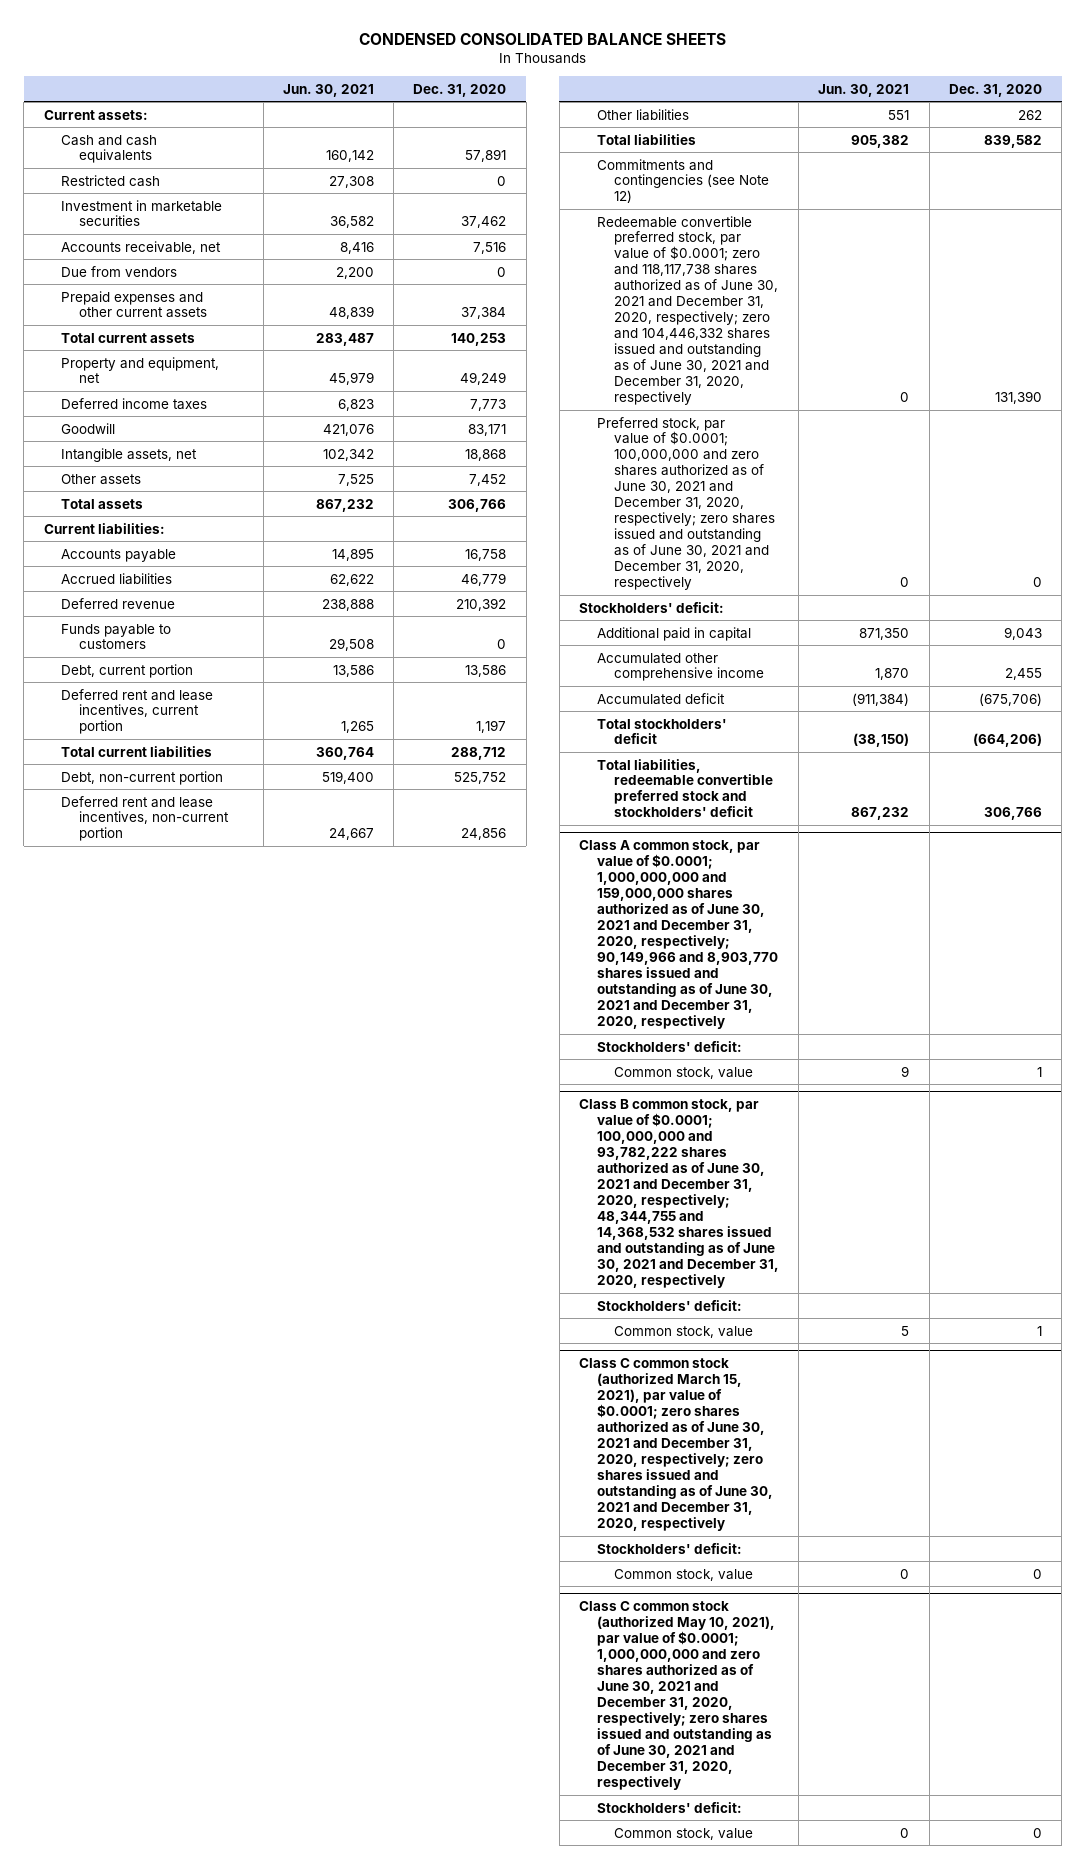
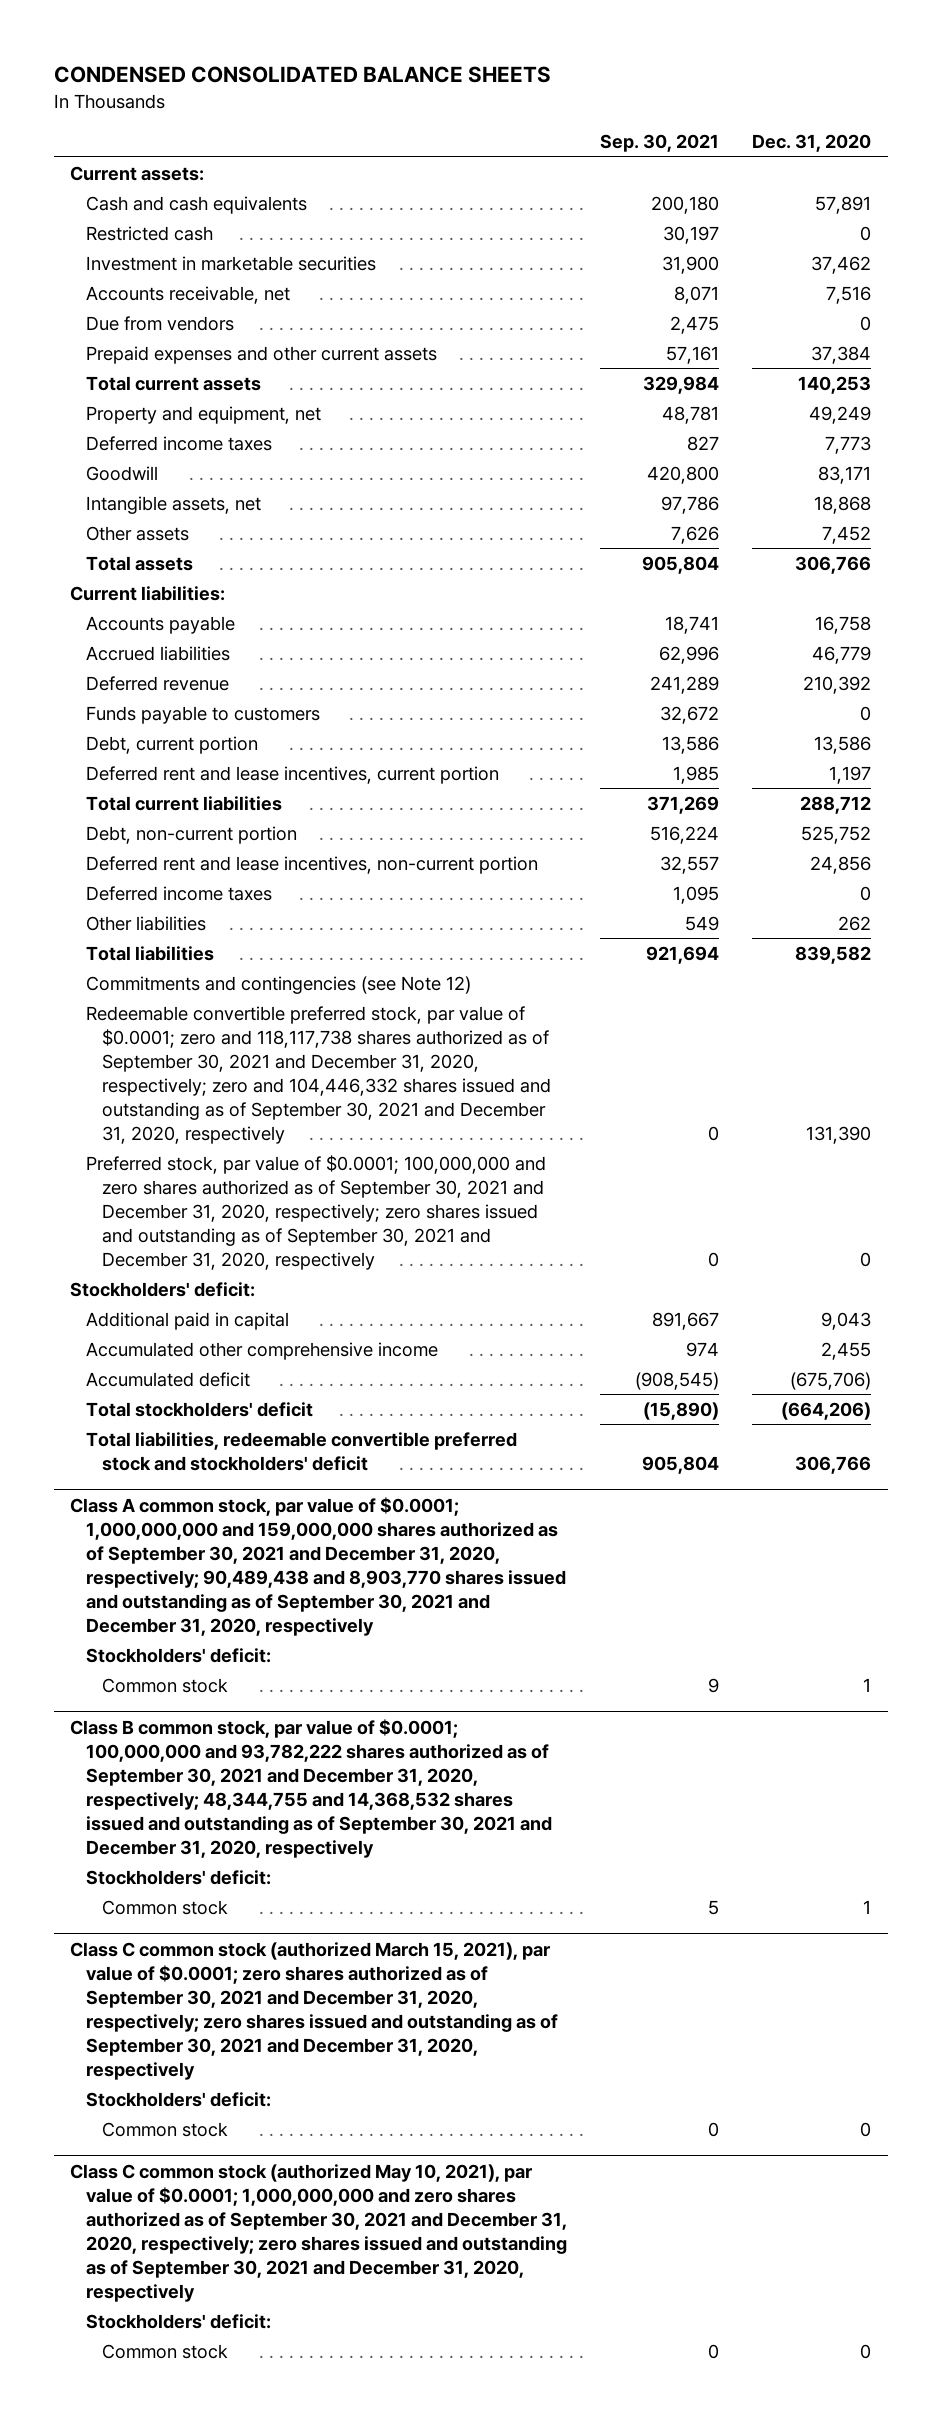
[282,83,374,97] Jun. 30, 2021 -> none
none -> [600,133,720,152] Sep. 30, 2021
none -> [86,885,273,901] Deferred income taxes
[596,215,779,405] Redeemable convertible preferred stock, par value of $0.0001; zero and 118,117,738 shares authorized as of June 30, 2021 and December 31, 2020, respectively; zero and 104,446,332 shares issued and outstanding as of June 30, 2021 and December 31, 2020, respectively -> [86,1005,552,1144] Redeemable convertible preferred stock, par value of $0.0001; zero and 118,117,738 shares authorized as of September 30, 2021 and December 31, 2020, respectively; zero and 104,446,332 shares issued and outstanding as of September 30, 2021 and December 31, 2020, respectively
[596,416,776,590] Preferred stock, par value of $0.0001; 100,000,000 and zero shares authorized as of June 30, 2021 and December 31, 2020, respectively; zero shares issued and outstanding as of June 30, 2021 and December 31, 2020, respectively -> [86,1154,547,1270] Preferred stock, par value of $0.0001; 100,000,000 and zero shares authorized as of September 30, 2021 and December 31, 2020, respectively; zero shares issued and outstanding as of September 30, 2021 and December 31, 2020, respectively
[579,840,778,1029] Class A common stock, par value of $0.0001; 1,000,000,000 and 159,000,000 shares authorized as of June 30, 2021 and December 31, 2020, respectively; 90,149,966 and 8,903,770 shares issued and outstanding as of June 30, 2021 and December 31, 2020, respectively -> [70,1496,567,1636] Class A common stock, par value of $0.0001; 1,000,000,000 and 159,000,000 shares authorized as of September 30, 2021 and December 31, 2020, respectively; 90,489,438 and 8,903,770 shares issued and outstanding as of September 30, 2021 and December 31, 2020, respectively
[614,1066,754,1079] Common stock, value -> [102,1677,229,1693] Common stock
[579,1099,779,1288] Class B common stock, par value of $0.0001; 100,000,000 and 93,782,222 shares authorized as of June 30, 2021 and December 31, 2020, respectively; 48,344,755 and 14,368,532 shares issued and outstanding as of June 30, 2021 and December 31, 2020, respectively -> [70,1718,553,1858] Class B common stock, par value of $0.0001; 100,000,000 and 93,782,222 shares authorized as of September 30, 2021 and December 31, 2020, respectively; 48,344,755 and 14,368,532 shares issued and outstanding as of September 30, 2021 and December 31, 2020, respectively
[614,1325,754,1338] Common stock, value -> [102,1899,229,1915] Common stock
[579,1358,773,1531] Class C common stock (authorized March 15, 2021), par value of $0.0001; zero shares authorized as of June 30, 2021 and December 31, 2020, respectively; zero shares issued and outstanding as of June 30, 2021 and December 31, 2020, respectively -> [70,1941,559,2080] Class C common stock (authorized March 15, 2021), par value of $0.0001; zero shares authorized as of September 30, 2021 and December 31, 2020, respectively; zero shares issued and outstanding as of September 30, 2021 and December 31, 2020, respectively
[614,1568,754,1581] Common stock, value -> [102,2121,229,2137] Common stock
[579,1601,775,1790] Class C common stock (authorized May 10, 2021), par value of $0.0001; 1,000,000,000 and zero shares authorized as of June 30, 2021 and December 31, 2020, respectively; zero shares issued and outstanding as of June 30, 2021 and December 31, 2020, respectively -> [70,2163,568,2302] Class C common stock (authorized May 10, 2021), par value of $0.0001; 1,000,000,000 and zero shares authorized as of September 30, 2021 and December 31, 2020, respectively; zero shares issued and outstanding as of September 30, 2021 and December 31, 2020, respectively
[614,1827,754,1840] Common stock, value -> [102,2343,229,2359] Common stock

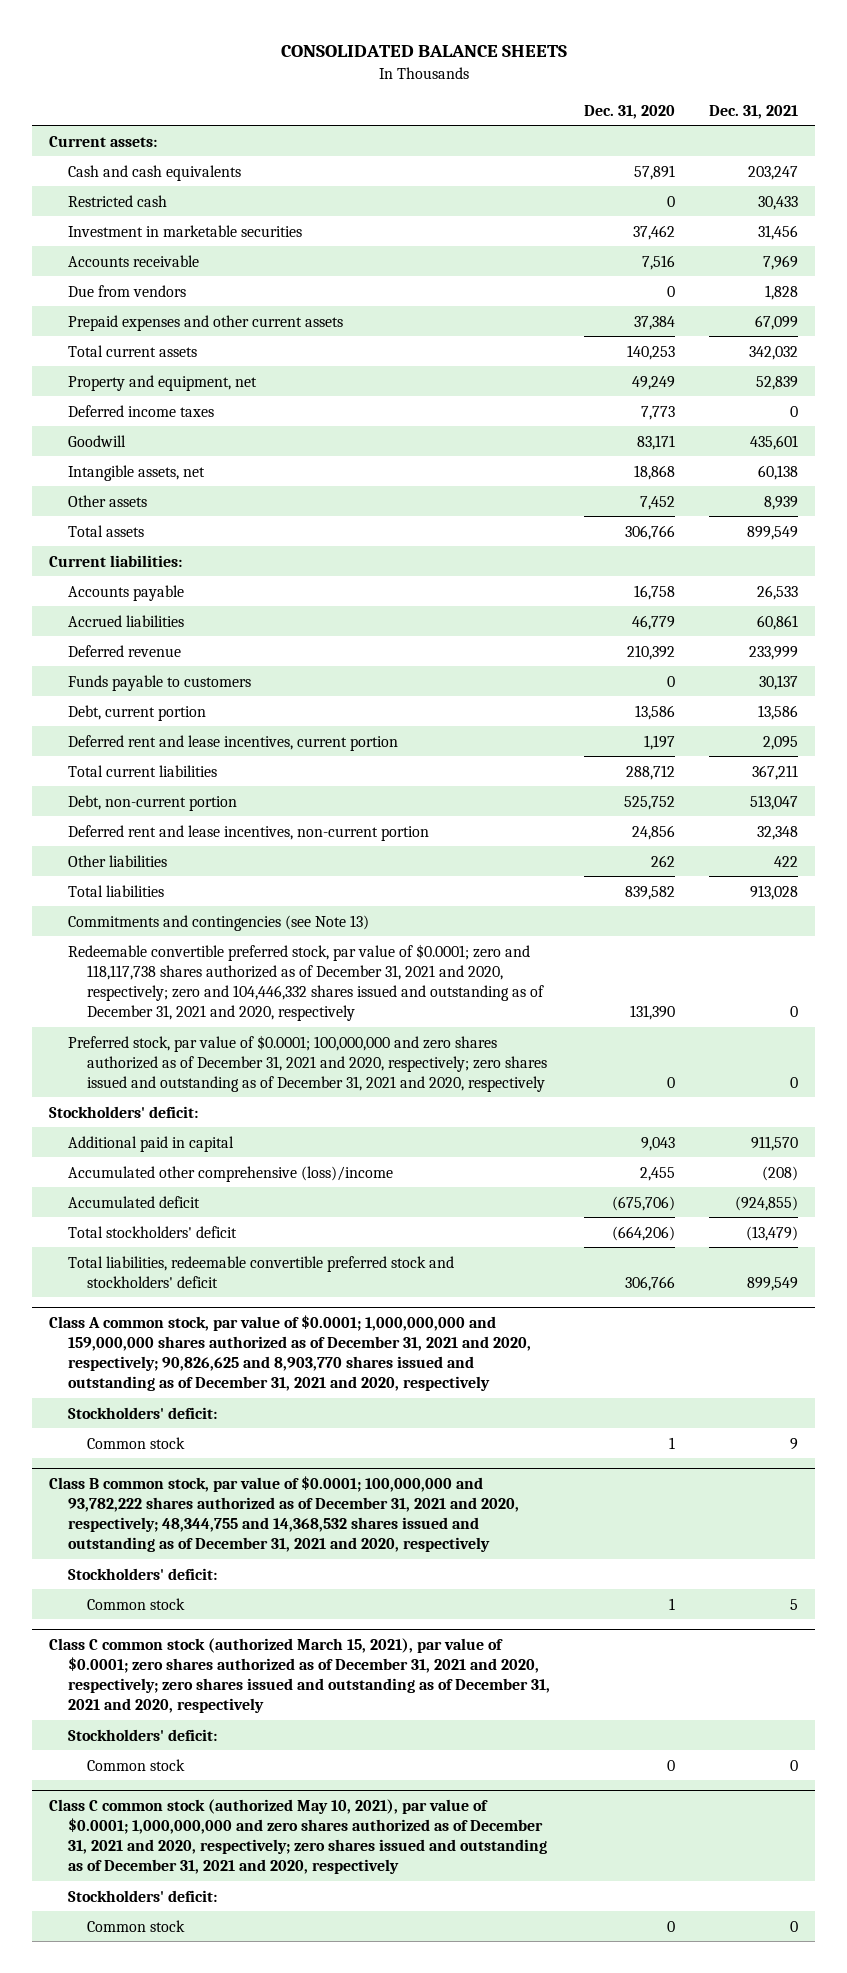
[53,66,551,84] CONDENSED CONSOLIDATED BALANCE SHEETS -> [280,45,567,58] CONSOLIDATED BALANCE SHEETS
[600,133,720,152] Sep. 30, 2021 -> none
none -> [708,104,798,119] Dec. 31, 2021
[86,285,291,304] Accounts receivable, net -> [67,254,199,267] Accounts receivable
[86,885,273,901] Deferred income taxes -> none
[86,975,472,994] Commitments and contingencies (see Note 12) -> [67,914,369,931] Commitments and contingencies (see Note 13)
[86,1005,552,1144] Redeemable convertible preferred stock, par value of $0.0001; zero and 118,117,738 shares authorized as of September 30, 2021 and December 31, 2020, respectively; zero and 104,446,332 shares issued and outstanding as of September 30, 2021 and December 31, 2020, respectively -> [67,943,544,1022] Redeemable convertible preferred stock, par value of $0.0001; zero and 118,117,738 shares authorized as of December 31, 2021 and 2020, respectively; zero and 104,446,332 shares issued and outstanding as of December 31, 2021 and 2020, respectively
[86,1154,547,1270] Preferred stock, par value of $0.0001; 100,000,000 and zero shares authorized as of September 30, 2021 and December 31, 2020, respectively; zero shares issued and outstanding as of September 30, 2021 and December 31, 2020, respectively -> [67,1034,547,1092] Preferred stock, par value of $0.0001; 100,000,000 and zero shares authorized as of December 31, 2021 and 2020, respectively; zero shares issued and outstanding as of December 31, 2021 and 2020, respectively
[86,1341,439,1360] Accumulated other comprehensive income -> [67,1165,393,1182] Accumulated other comprehensive (loss)/income
[70,1496,567,1636] Class A common stock, par value of $0.0001; 1,000,000,000 and 159,000,000 shares authorized as of September 30, 2021 and December 31, 2020, respectively; 90,489,438 and 8,903,770 shares issued and outstanding as of September 30, 2021 and December 31, 2020, respectively -> [49,1314,531,1392] Class A common stock, par value of $0.0001; 1,000,000,000 and 159,000,000 shares authorized as of December 31, 2021 and 2020, respectively; 90,826,625 and 8,903,770 shares issued and outstanding as of December 31, 2021 and 2020, respectively
[70,1718,553,1858] Class B common stock, par value of $0.0001; 100,000,000 and 93,782,222 shares authorized as of September 30, 2021 and December 31, 2020, respectively; 48,344,755 and 14,368,532 shares issued and outstanding as of September 30, 2021 and December 31, 2020, respectively -> [49,1475,519,1553] Class B common stock, par value of $0.0001; 100,000,000 and 93,782,222 shares authorized as of December 31, 2021 and 2020, respectively; 48,344,755 and 14,368,532 shares issued and outstanding as of December 31, 2021 and 2020, respectively
[70,1941,559,2080] Class C common stock (authorized March 15, 2021), par value of $0.0001; zero shares authorized as of September 30, 2021 and December 31, 2020, respectively; zero shares issued and outstanding as of September 30, 2021 and December 31, 2020, respectively -> [49,1637,550,1714] Class C common stock (authorized March 15, 2021), par value of $0.0001; zero shares authorized as of December 31, 2021 and 2020, respectively; zero shares issued and outstanding as of December 31, 2021 and 2020, respectively
[70,2163,568,2302] Class C common stock (authorized May 10, 2021), par value of $0.0001; 1,000,000,000 and zero shares authorized as of September 30, 2021 and December 31, 2020, respectively; zero shares issued and outstanding as of September 30, 2021 and December 31, 2020, respectively -> [49,1798,547,1875] Class C common stock (authorized May 10, 2021), par value of $0.0001; 1,000,000,000 and zero shares authorized as of December 31, 2021 and 2020, respectively; zero shares issued and outstanding as of December 31, 2021 and 2020, respectively

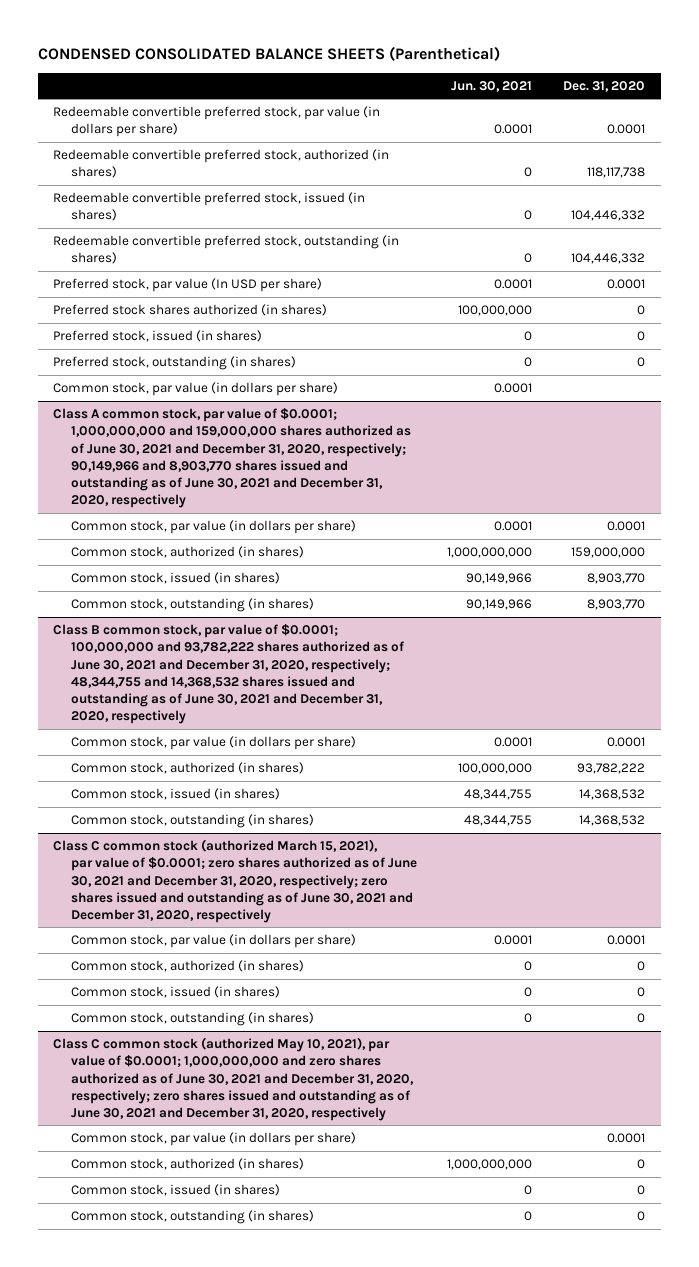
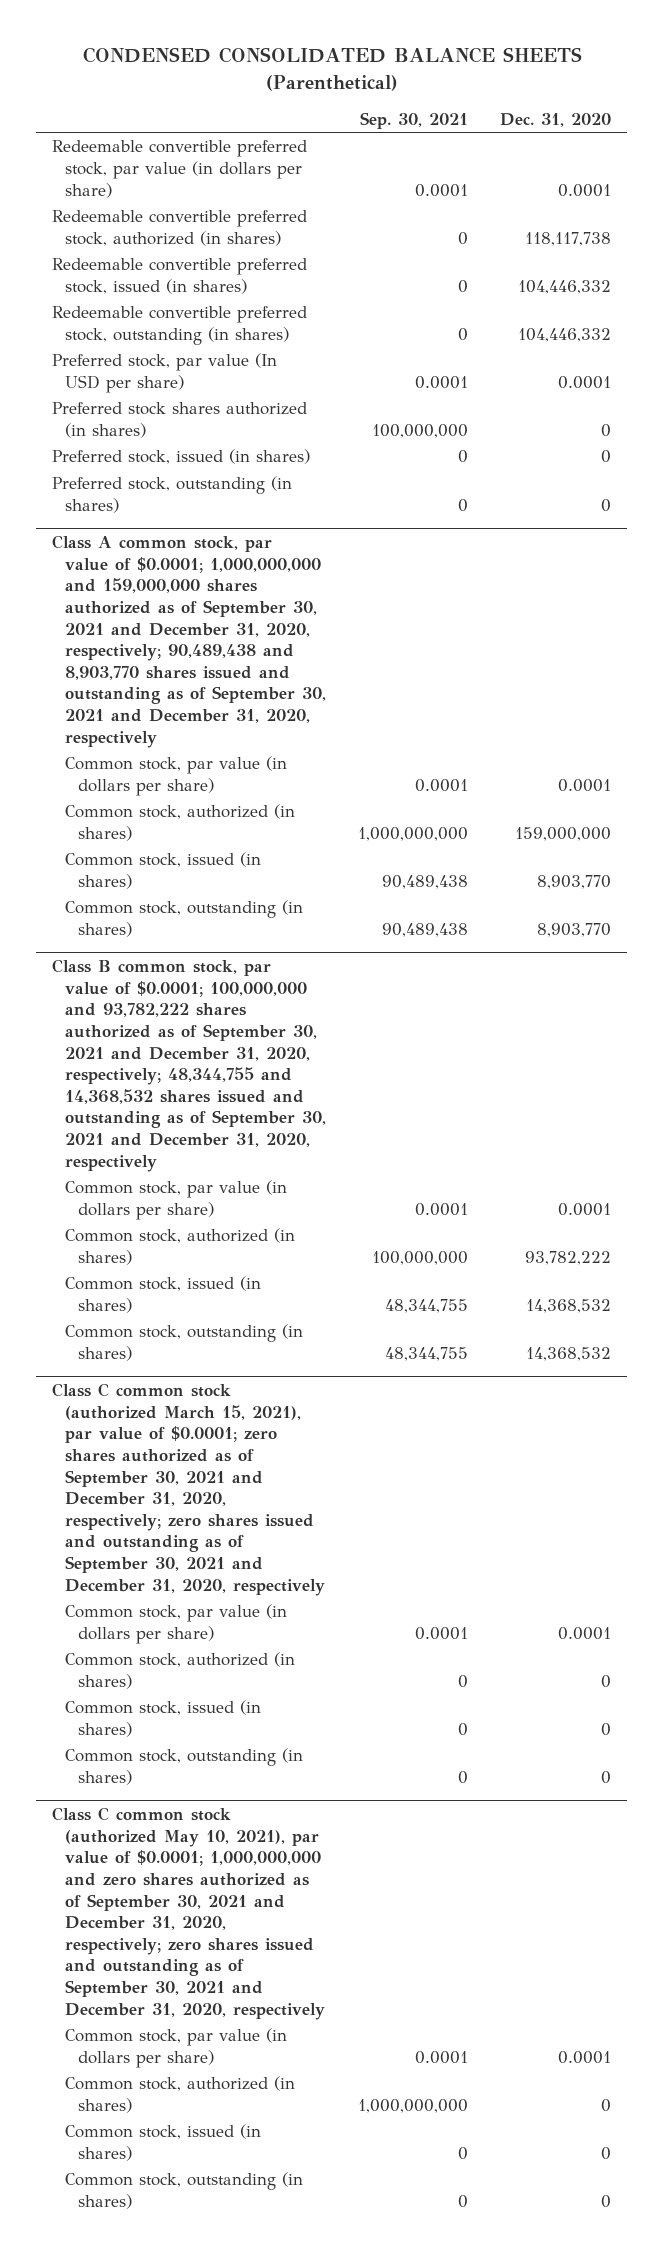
[451,80,533,92] Jun. 30, 2021 -> none
none -> [360,111,469,129] Sep. 30, 2021
[53,382,339,397] Common stock, par value (in dollars per share) -> none
[53,408,411,509] Class A common stock, par value of $0.0001; 1,000,000,000 and 159,000,000 shares authorized as of June 30, 2021 and December 31, 2020, respectively; 90,149,966 and 8,903,770 shares issued and outstanding as of June 30, 2021 and December 31, 2020, respectively -> [51,535,327,748] Class A common stock, par value of $0.0001; 1,000,000,000 and 159,000,000 shares authorized as of September 30, 2021 and December 31, 2020, respectively; 90,489,438 and 8,903,770 shares issued and outstanding as of September 30, 2021 and December 31, 2020, respectively
[53,624,404,725] Class B common stock, par value of $0.0001; 100,000,000 and 93,782,222 shares authorized as of June 30, 2021 and December 31, 2020, respectively; 48,344,755 and 14,368,532 shares issued and outstanding as of June 30, 2021 and December 31, 2020, respectively -> [51,959,327,1172] Class B common stock, par value of $0.0001; 100,000,000 and 93,782,222 shares authorized as of September 30, 2021 and December 31, 2020, respectively; 48,344,755 and 14,368,532 shares issued and outstanding as of September 30, 2021 and December 31, 2020, respectively
[53,839,417,923] Class C common stock (authorized March 15, 2021), par value of $0.0001; zero shares authorized as of June 30, 2021 and December 31, 2020, respectively; zero shares issued and outstanding as of June 30, 2021 and December 31, 2020, respectively -> [51,1383,326,1596] Class C common stock (authorized March 15, 2021), par value of $0.0001; zero shares authorized as of September 30, 2021 and December 31, 2020, respectively; zero shares issued and outstanding as of September 30, 2021 and December 31, 2020, respectively
[53,1037,414,1121] Class C common stock (authorized May 10, 2021), par value of $0.0001; 1,000,000,000 and zero shares authorized as of June 30, 2021 and December 31, 2020, respectively; zero shares issued and outstanding as of June 30, 2021 and December 31, 2020, respectively -> [51,1807,326,2020] Class C common stock (authorized May 10, 2021), par value of $0.0001; 1,000,000,000 and zero shares authorized as of September 30, 2021 and December 31, 2020, respectively; zero shares issued and outstanding as of September 30, 2021 and December 31, 2020, respectively

